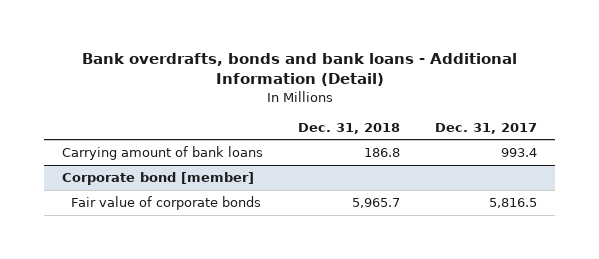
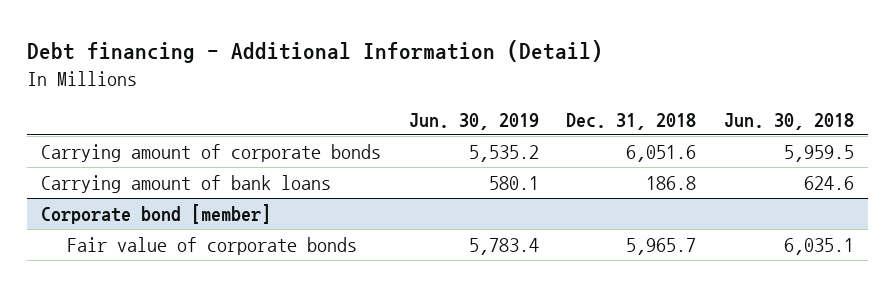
[81,53,517,87] Bank overdrafts, bonds and bank loans - Additional Information (Detail) -> [27,39,604,63] Debt financing - Additional Information (Detail)
[435,122,538,134] Dec. 31, 2017 -> none
none -> [408,112,539,130] Jun. 30, 2019
none -> [724,112,855,130] Jun. 30, 2018
none -> [40,143,381,162] Carrying amount of corporate bonds

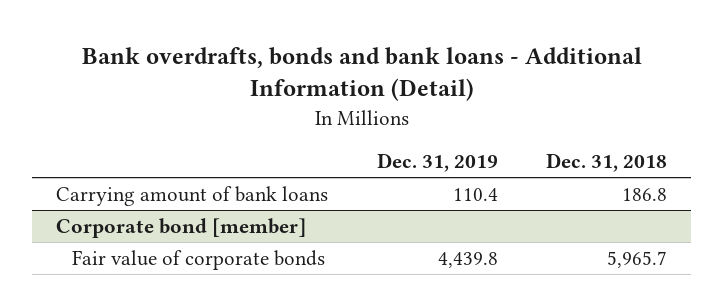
[27,39,604,63] Debt financing - Additional Information (Detail) -> [81,46,642,102] Bank overdrafts, bonds and bank loans - Additional Information (Detail)
[408,112,539,130] Jun. 30, 2019 -> none
[724,112,855,130] Jun. 30, 2018 -> none
none -> [376,153,498,173] Dec. 31, 2019
[40,143,381,162] Carrying amount of corporate bonds -> none

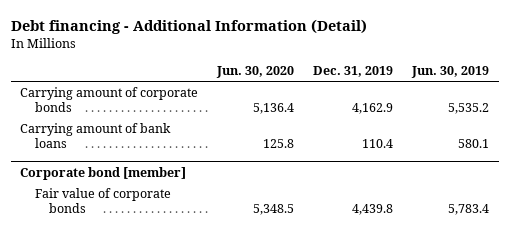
[81,46,642,102] Bank overdrafts, bonds and bank loans - Additional Information (Detail) -> [11,18,368,34] Debt financing - Additional Information (Detail)
[546,153,668,173] Dec. 31, 2018 -> none
none -> [216,66,295,79] Jun. 30, 2020
none -> [411,66,490,79] Jun. 30, 2019
none -> [20,87,199,113] Carrying amount of corporate bonds

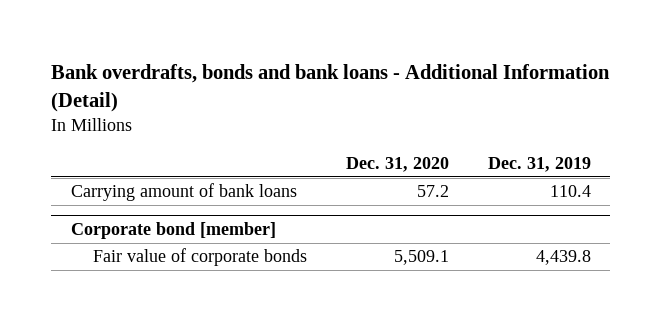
[11,18,368,34] Debt financing - Additional Information (Detail) -> [51,64,611,113] Bank overdrafts, bonds and bank loans - Additional Information (Detail)
[216,66,295,79] Jun. 30, 2020 -> none
[411,66,490,79] Jun. 30, 2019 -> none
none -> [345,156,449,172] Dec. 31, 2020
[20,87,199,113] Carrying amount of corporate bonds -> none

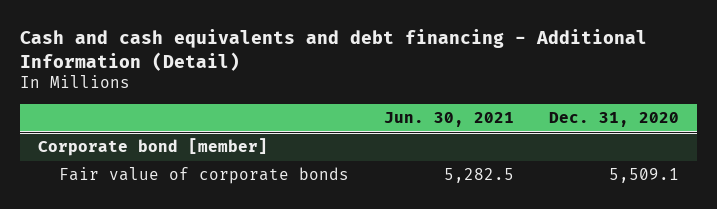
[51,64,611,113] Bank overdrafts, bonds and bank loans - Additional Information (Detail) -> [20,28,648,71] Cash and cash equivalents and debt financing - Additional Information (Detail)
[487,156,591,172] Dec. 31, 2019 -> none
none -> [384,112,515,128] Jun. 30, 2021
[70,183,297,202] Carrying amount of bank loans -> none

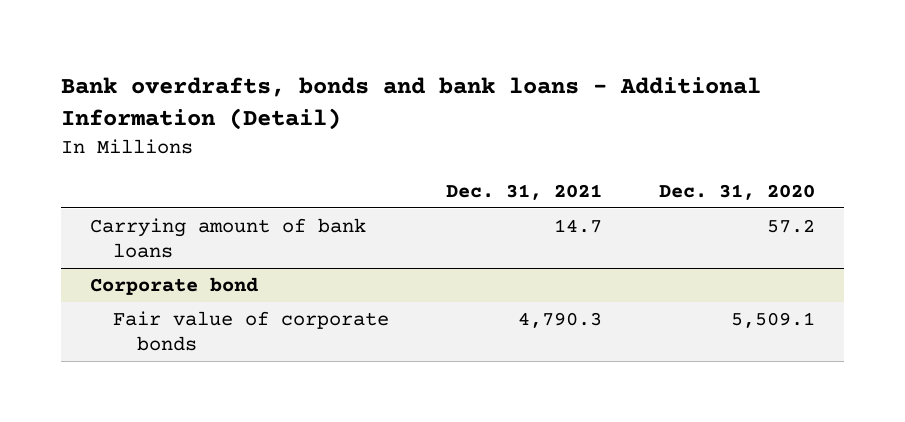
[20,28,648,71] Cash and cash equivalents and debt financing - Additional Information (Detail) -> [61,77,762,131] Bank overdrafts, bonds and bank loans - Additional Information (Detail)
[384,112,515,128] Jun. 30, 2021 -> none
none -> [446,183,603,200] Dec. 31, 2021
none -> [89,217,366,259] Carrying amount of bank loans
[37,138,268,157] Corporate bond [member] -> [89,276,258,295] Corporate bond

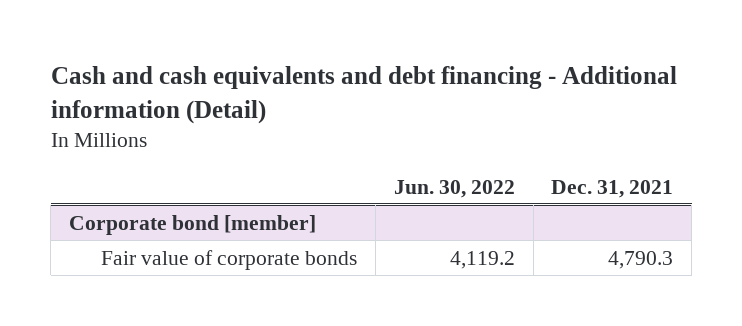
[61,77,762,131] Bank overdrafts, bonds and bank loans - Additional Information (Detail) -> [50,66,677,125] Cash and cash equivalents and debt financing - Additional information (Detail)
[659,183,816,200] Dec. 31, 2020 -> none
none -> [393,179,515,198] Jun. 30, 2022
[89,217,366,259] Carrying amount of bank loans -> none
[89,276,258,295] Corporate bond -> [68,214,316,235] Corporate bond [member]

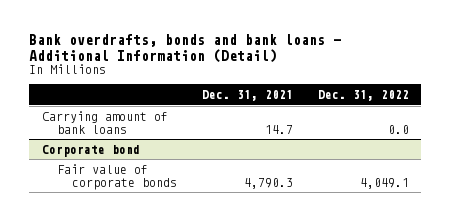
[50,66,677,125] Cash and cash equivalents and debt financing - Additional information (Detail) -> [29,33,342,63] Bank overdrafts, bonds and bank loans - Additional Information (Detail)
[393,179,515,198] Jun. 30, 2022 -> none
none -> [317,90,409,102] Dec. 31, 2022
none -> [41,110,168,134] Carrying amount of bank loans
[68,214,316,235] Corporate bond [member] -> [41,144,140,157] Corporate bond

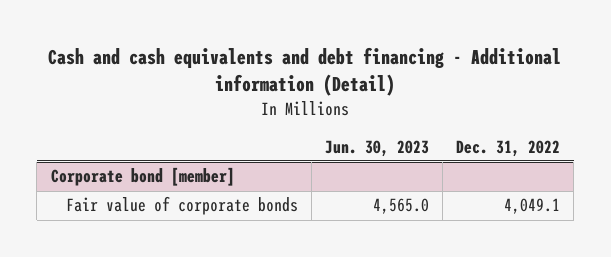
[29,33,342,63] Bank overdrafts, bonds and bank loans - Additional Information (Detail) -> [48,47,562,97] Cash and cash equivalents and debt financing - Additional information (Detail)
[201,90,293,102] Dec. 31, 2021 -> none
none -> [325,139,430,157] Jun. 30, 2023
[41,110,168,134] Carrying amount of bank loans -> none
[41,144,140,157] Corporate bond -> [50,167,235,187] Corporate bond [member]

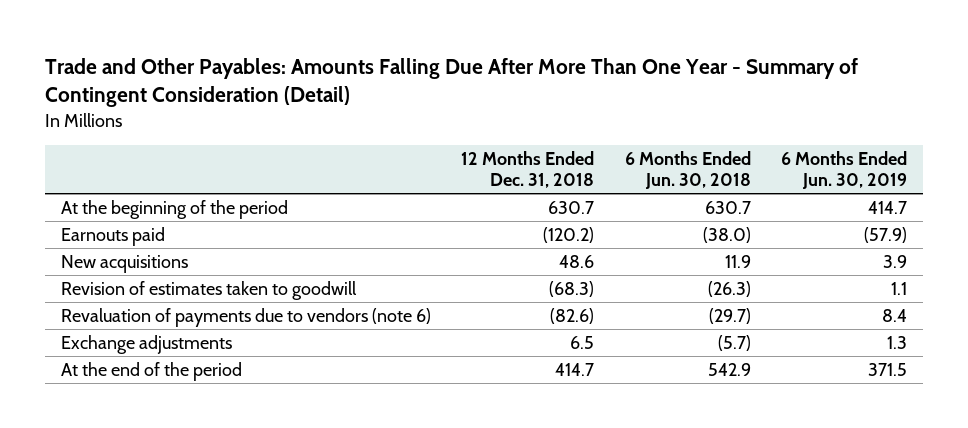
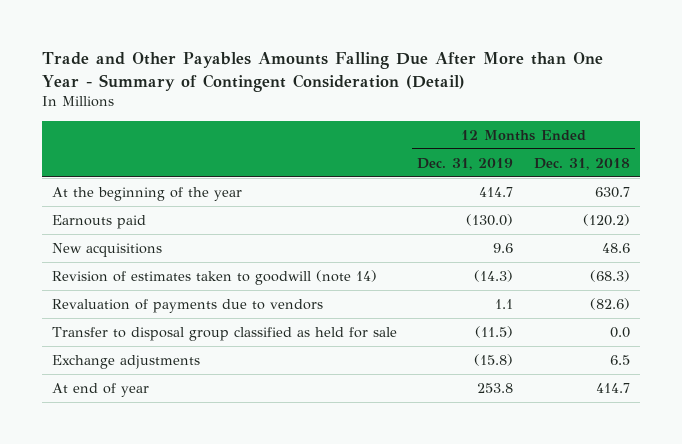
[45,57,859,108] Trade and Other Payables: Amounts Falling Due After More Than One Year - Summary of Contingent Consideration (Detail) -> [41,52,603,92] Trade and Other Payables Amounts Falling Due After More than One Year - Summary of Contingent Consideration (Detail)
[624,150,751,189] 6 Months Ended Jun. 30, 2018 -> none
[781,150,908,189] 6 Months Ended Jun. 30, 2019 -> none
none -> [417,157,514,170] Dec. 31, 2019
[60,199,288,219] At the beginning of the period -> [52,186,243,201] At the beginning of the year
[60,280,357,300] Revision of estimates taken to goodwill -> [52,269,378,285] Revision of estimates taken to goodwill (note 14)
[60,307,431,327] Revaluation of payments due to vendors (note 6) -> [52,298,324,313] Revaluation of payments due to vendors
none -> [52,326,398,341] Transfer to disposal group classified as held for sale
[60,361,242,381] At the end of the period -> [52,382,150,397] At end of year

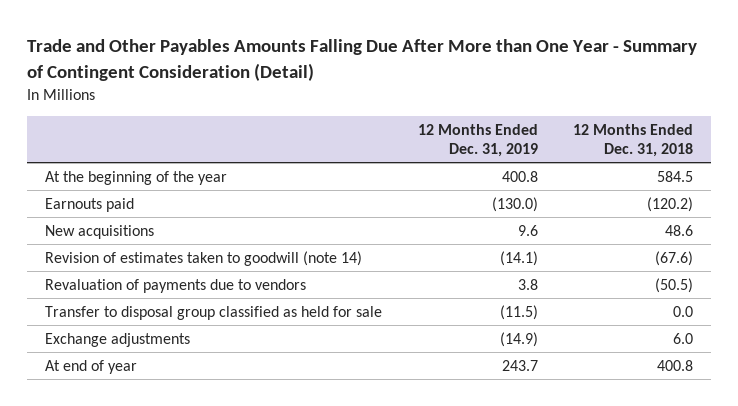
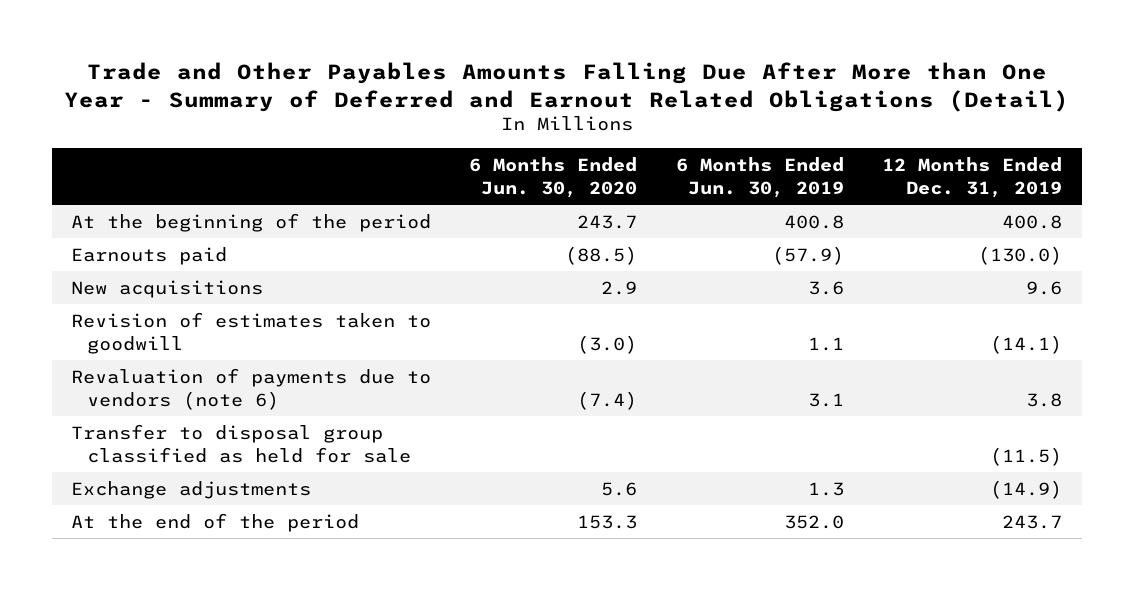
[27,39,698,81] Trade and Other Payables Amounts Falling Due After More than One Year - Summary of Contingent Consideration (Detail) -> [63,62,1069,112] Trade and Other Payables Amounts Falling Due After More than One Year - Summary of Deferred and Earnout Related Obligations (Detail)
[573,123,694,157] 12 Months Ended Dec. 31, 2018 -> none
none -> [469,156,638,198] 6 Months Ended Jun. 30, 2020
none -> [675,156,844,198] 6 Months Ended Jun. 30, 2019
[45,170,228,185] At the beginning of the year -> [70,212,431,232] At the beginning of the period
[45,250,363,266] Revision of estimates taken to goodwill (note 14) -> [70,311,431,354] Revision of estimates taken to goodwill
[45,278,307,293] Revaluation of payments due to vendors -> [70,367,431,410] Revaluation of payments due to vendors (note 6)
[45,359,138,374] At end of year -> [70,512,359,532] At the end of the period

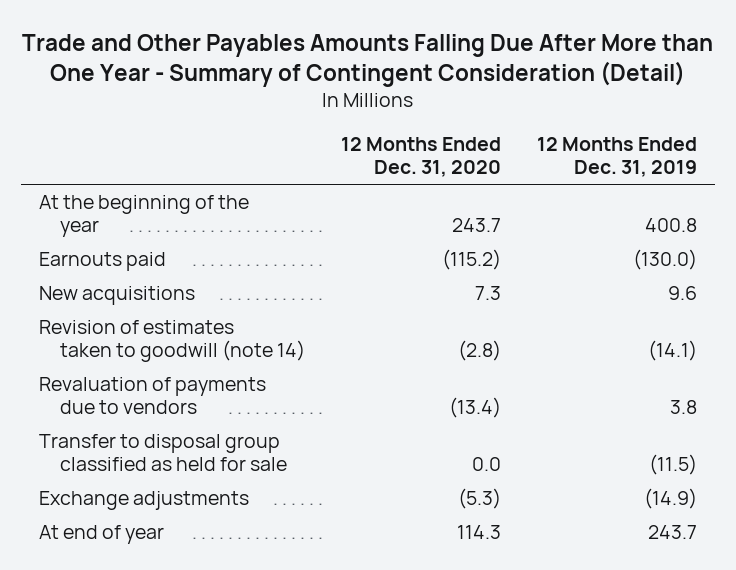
[63,62,1069,112] Trade and Other Payables Amounts Falling Due After More than One Year - Summary of Deferred and Earnout Related Obligations (Detail) -> [22,33,714,88] Trade and Other Payables Amounts Falling Due After More than One Year - Summary of Contingent Consideration (Detail)
[469,156,638,198] 6 Months Ended Jun. 30, 2020 -> none
[675,156,844,198] 6 Months Ended Jun. 30, 2019 -> none
none -> [341,136,502,178] 12 Months Ended Dec. 31, 2020
[70,212,431,232] At the beginning of the period -> [38,195,249,238] At the beginning of the year
[70,311,431,354] Revision of estimates taken to goodwill -> [38,320,305,363] Revision of estimates taken to goodwill (note 14)
[70,367,431,410] Revaluation of payments due to vendors (note 6) -> [38,377,266,415] Revaluation of payments due to vendors
[70,512,359,532] At the end of the period -> [38,525,164,545] At end of year

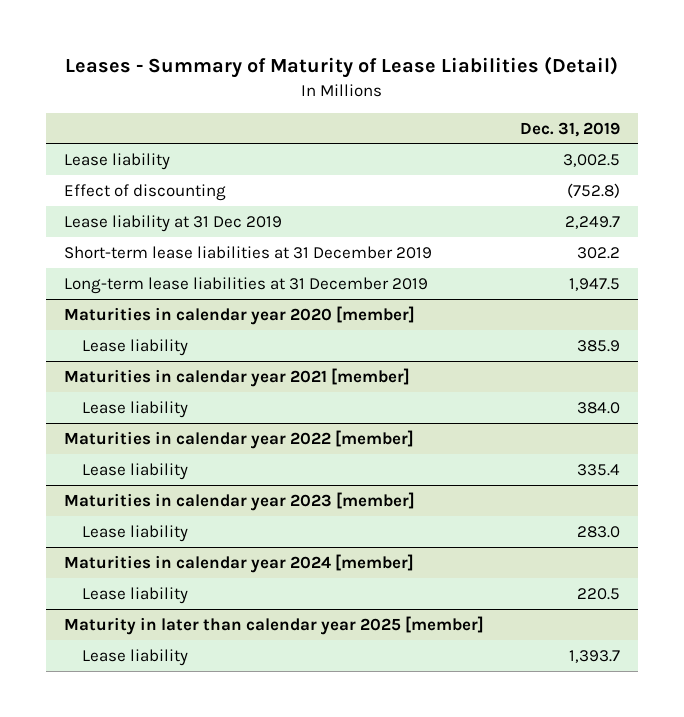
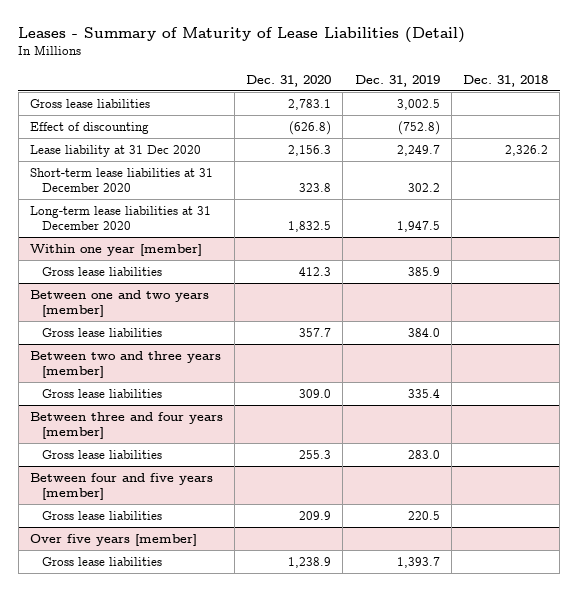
none -> [246,75,332,88] Dec. 31, 2020
none -> [462,75,548,88] Dec. 31, 2018
[63,152,170,170] Lease liability -> [29,98,150,108] Gross lease liabilities
[63,214,282,232] Lease liability at 31 Dec 2019 -> [29,144,201,157] Lease liability at 31 Dec 2020
[63,245,432,259] Short-term lease liabilities at 31 December 2019 -> [29,167,213,192] Short-term lease liabilities at 31 December 2020
[63,276,428,294] Long-term lease liabilities at 31 December 2019 -> [29,205,211,230] Long-term lease liabilities at 31 December 2020
[63,305,415,325] Maturities in calendar year 2020 [member] -> [29,243,202,256] Within one year [member]
[82,338,189,356] Lease liability -> [41,266,162,276] Gross lease liabilities
[63,367,410,387] Maturities in calendar year 2021 [member] -> [29,289,209,317] Between one and two years [member]
[82,400,189,418] Lease liability -> [41,327,162,337] Gross lease liabilities
[63,429,414,449] Maturities in calendar year 2022 [member] -> [29,350,221,378] Between two and three years [member]
[82,462,189,480] Lease liability -> [41,388,162,398] Gross lease liabilities
[63,491,415,511] Maturities in calendar year 2023 [member] -> [29,411,223,439] Between three and four years [member]
[82,524,189,542] Lease liability -> [41,449,162,459] Gross lease liabilities
[63,553,414,573] Maturities in calendar year 2024 [member] -> [29,472,213,500] Between four and five years [member]
[82,586,189,604] Lease liability -> [41,510,162,520] Gross lease liabilities
[63,615,484,635] Maturity in later than calendar year 2025 [member] -> [29,533,197,546] Over five years [member]
[82,648,189,666] Lease liability -> [41,556,162,566] Gross lease liabilities

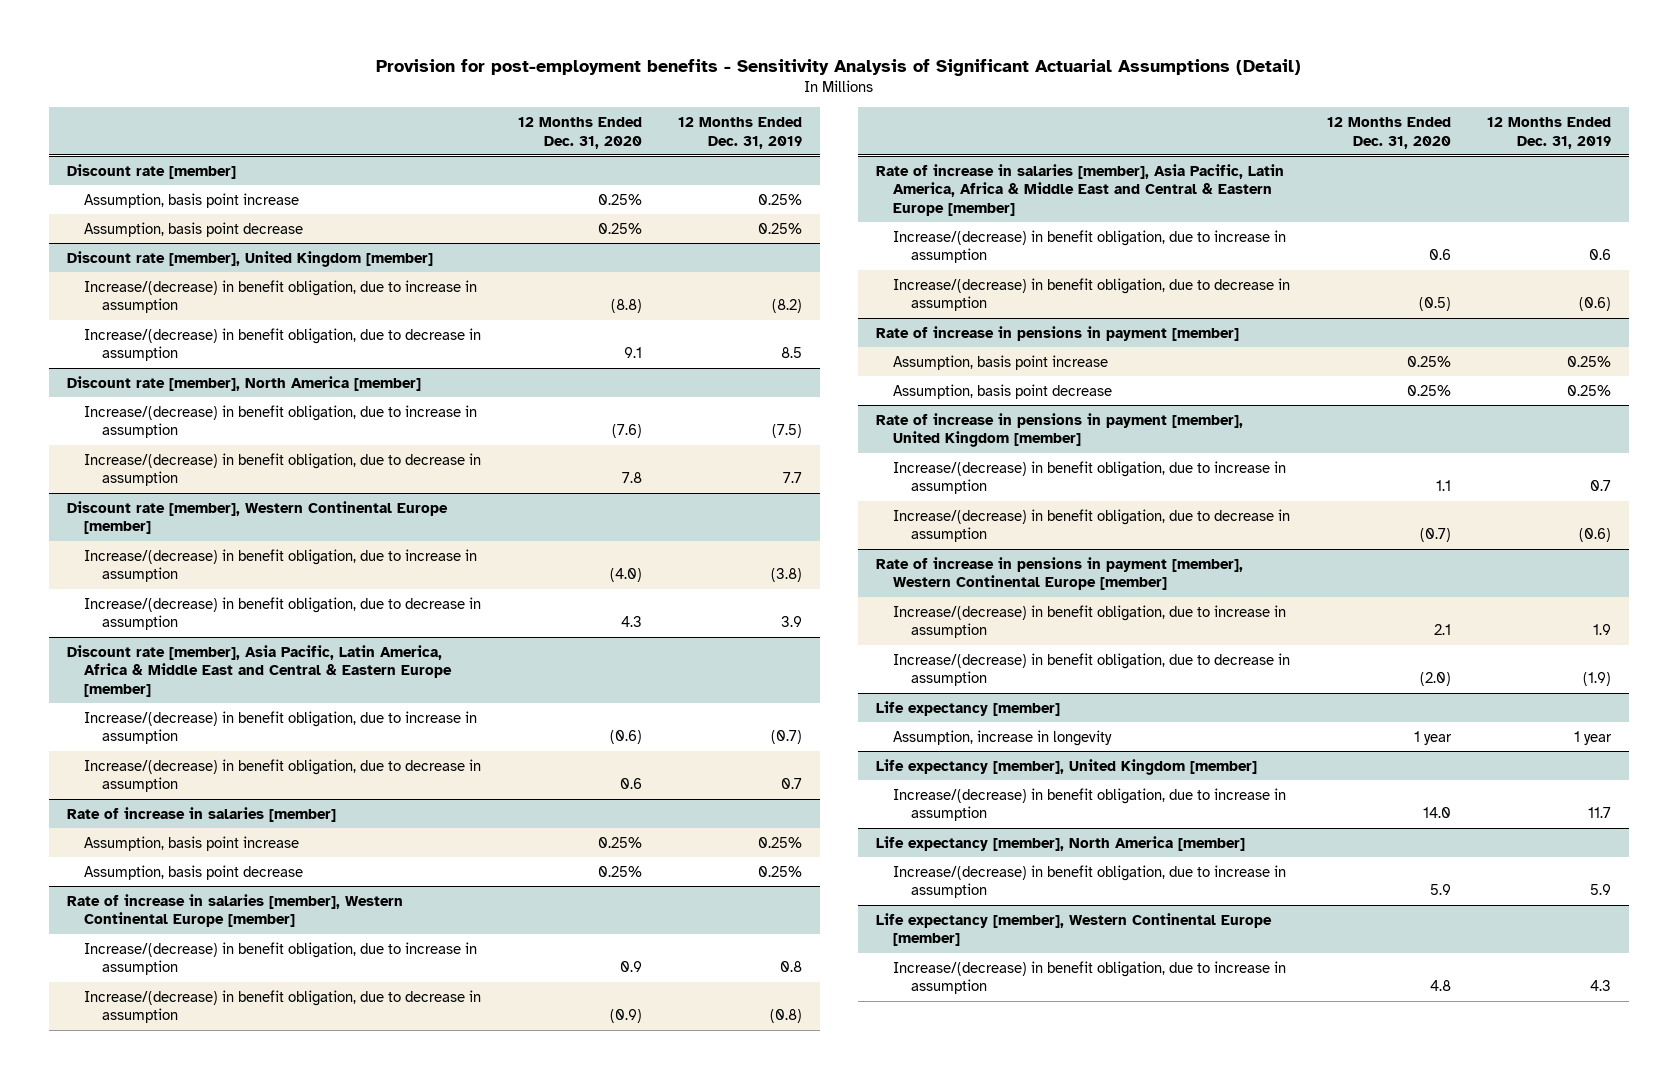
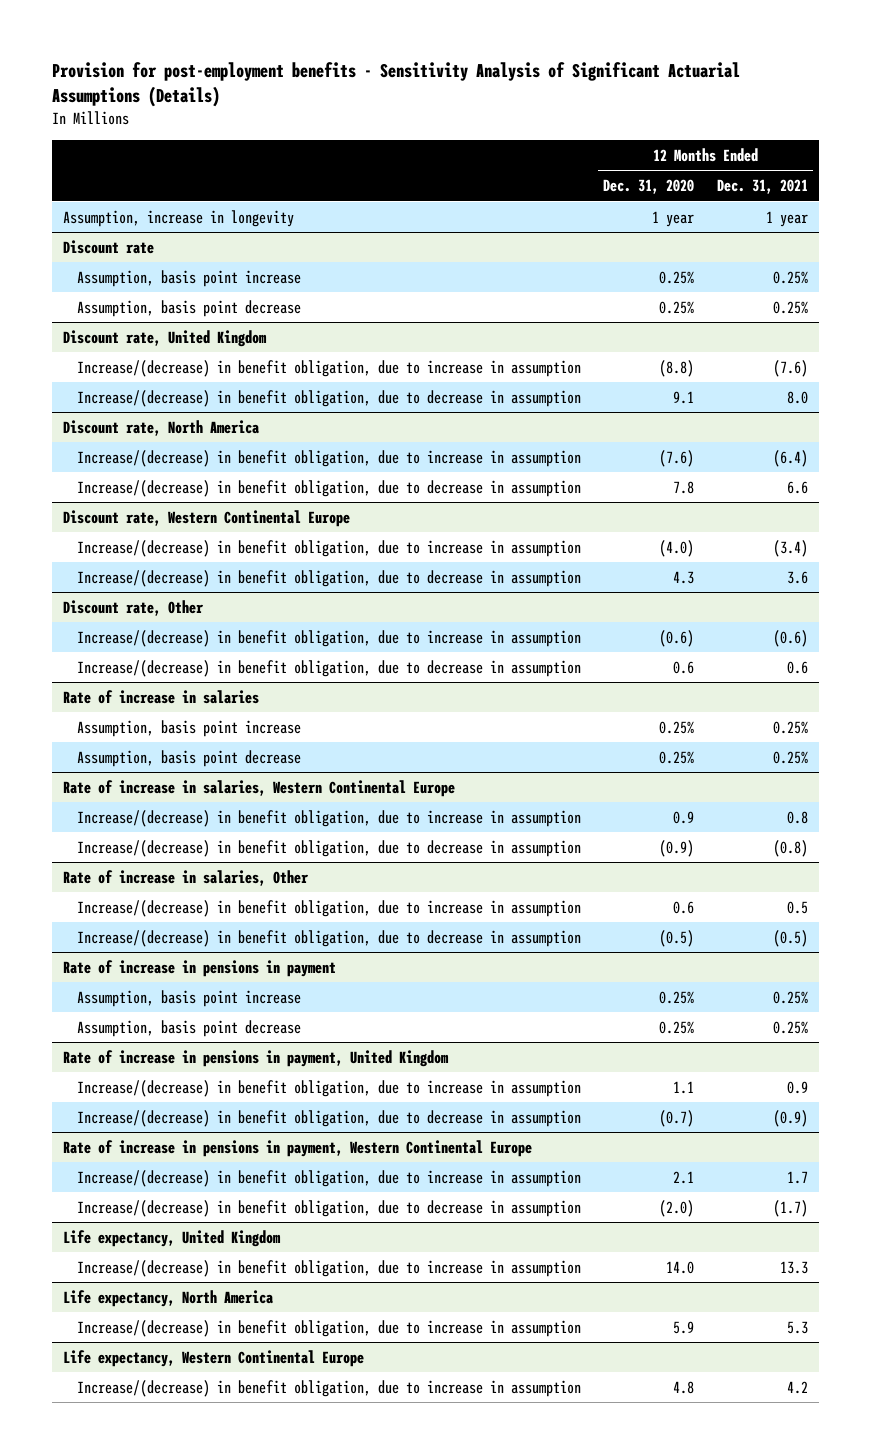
[375,58,1301,76] Provision for post-employment benefits - Sensitivity Analysis of Significant Actuarial Assumptions (Detail) -> [52,62,741,108] Provision for post-employment benefits - Sensitivity Analysis of Significant Actuarial Assumptions (Details)
[677,116,802,149] 12 Months Ended Dec. 31, 2019 -> none
none -> [716,179,808,195] Dec. 31, 2021
none -> [63,209,295,227] Assumption, increase in longevity
[66,163,236,179] Discount rate [member] -> [63,239,155,254] Discount rate
[66,250,433,267] Discount rate [member], United Kingdom [member] -> [63,329,268,347] Discount rate, United Kingdom
[66,375,421,391] Discount rate [member], North America [member] -> [63,419,261,436] Discount rate, North America
[66,500,448,535] Discount rate [member], Western Continental Europe [member] -> [63,509,351,527] Discount rate, Western Continental Europe
[66,644,453,698] Discount rate [member], Asia Pacific, Latin America, Africa & Middle East and Central & Eastern Europe [member] -> none
none -> [63,599,205,616] Discount rate, Other
[66,806,336,822] Rate of increase in salaries [member] -> [63,689,260,704] Rate of increase in salaries
[66,893,403,928] Rate of increase in salaries [member], Western Continental Europe [member] -> [63,779,456,797] Rate of increase in salaries, Western Continental Europe
[875,163,1284,217] Rate of increase in salaries [member], Asia Pacific, Latin America, Africa & Middle East and Central & Eastern Europe [member] -> none
none -> [63,869,310,886] Rate of increase in salaries, Other
[875,325,1239,341] Rate of increase in pensions in payment [member] -> [63,959,337,977] Rate of increase in pensions in payment
[875,412,1243,448] Rate of increase in pensions in payment [member], United Kingdom [member] -> [63,1049,450,1067] Rate of increase in pensions in payment, United Kingdom
[875,556,1243,591] Rate of increase in pensions in payment [member], Western Continental Europe [member] -> [63,1139,533,1157] Rate of increase in pensions in payment, Western Continental Europe
[875,700,1060,716] Life expectancy [member] -> none
[893,729,1113,746] Assumption, increase in longevity -> none
[875,758,1257,775] Life expectancy [member], United Kingdom [member] -> [63,1229,282,1247] Life expectancy, United Kingdom
[875,835,1245,851] Life expectancy [member], North America [member] -> [63,1289,275,1307] Life expectancy, North America
[875,912,1272,947] Life expectancy [member], Western Continental Europe [member] -> [63,1349,365,1367] Life expectancy, Western Continental Europe

